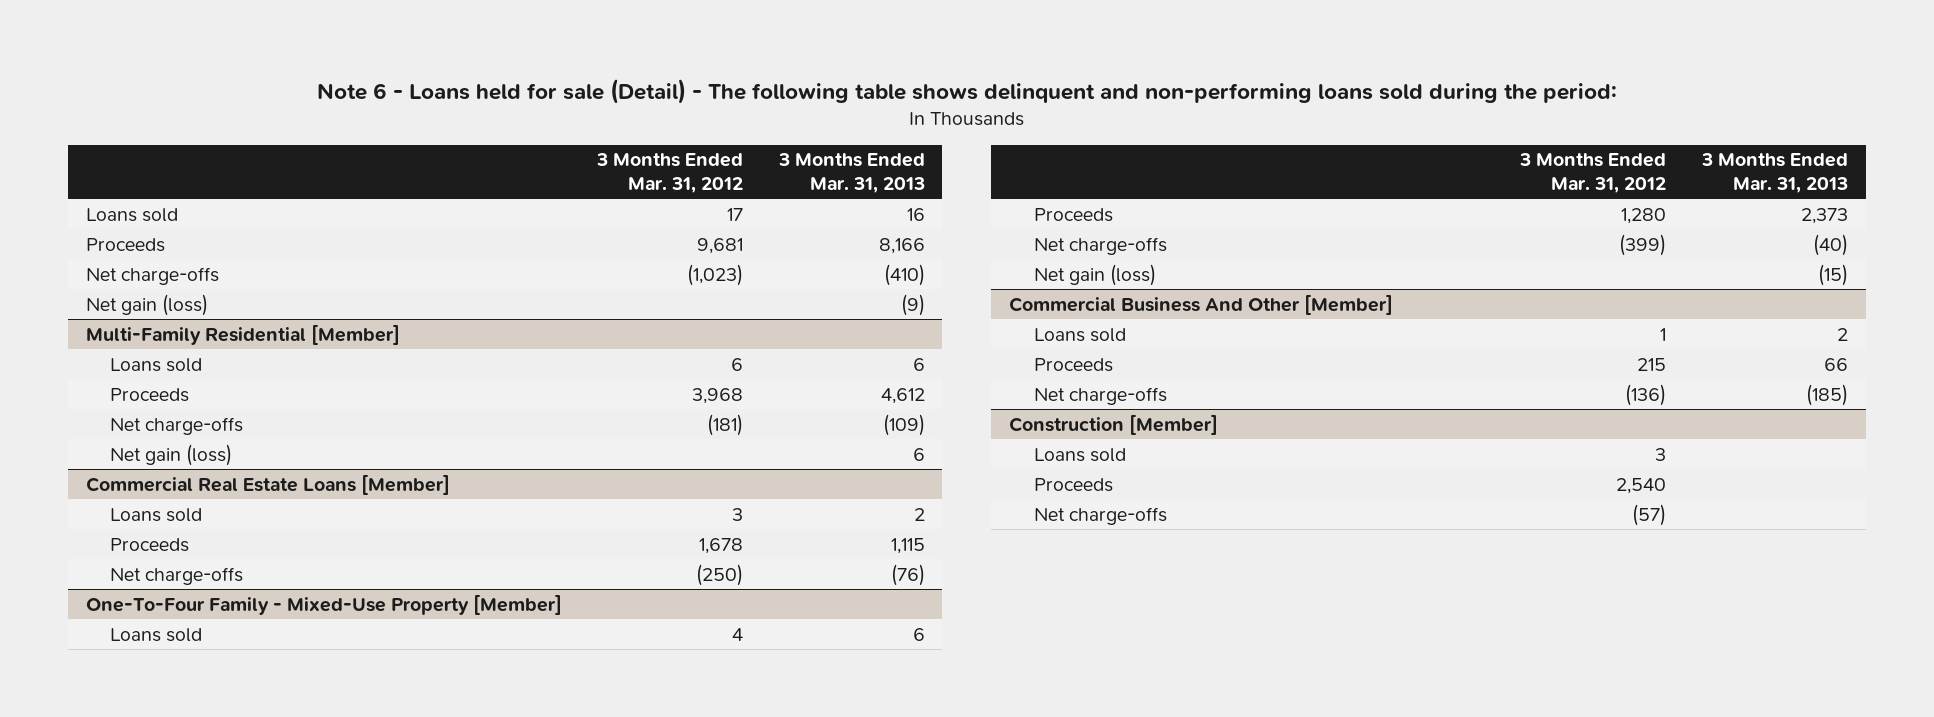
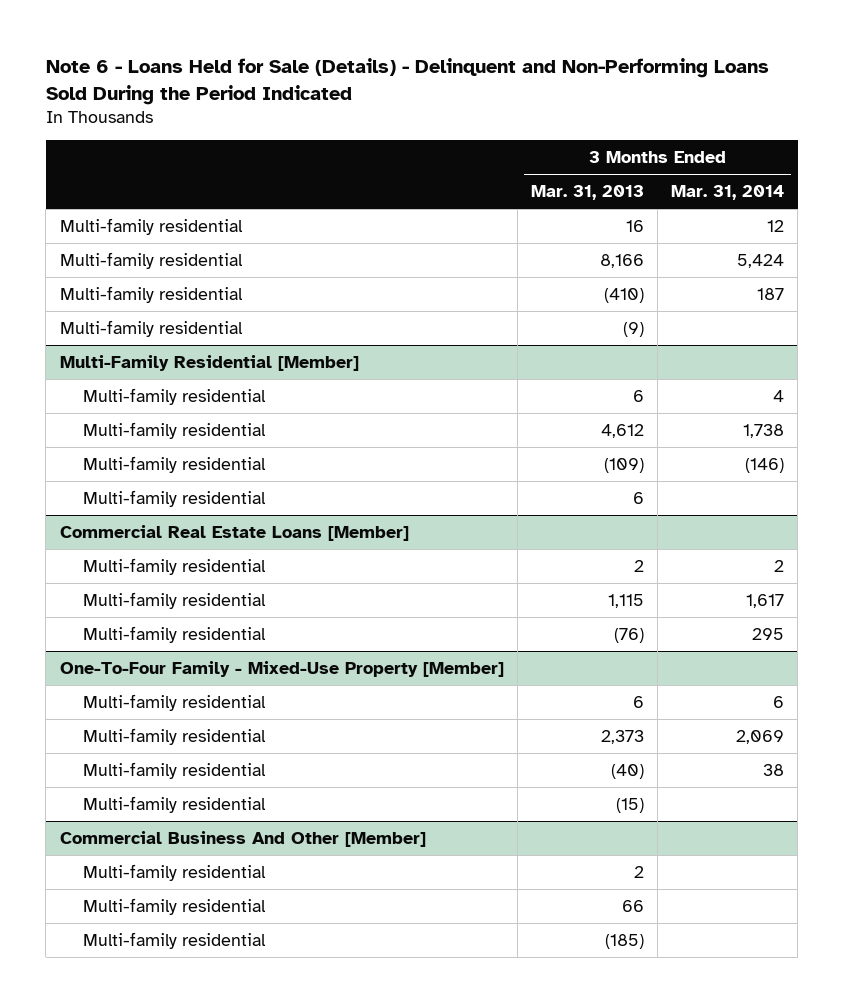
[316,78,1617,104] Note 6 - Loans held for sale (Detail) - The following table shows delinquent and non-performing loans sold during the period: -> [45,57,769,105] Note 6 - Loans Held for Sale (Details) - Delinquent and Non-Performing Loans Sold During the Period Indicated
[596,153,744,194] 3 Months Ended Mar. 31, 2012 -> none
none -> [671,185,785,201] Mar. 31, 2014
[85,207,178,222] Loans sold -> [59,217,243,235] Multi-family residential
[85,237,165,252] Proceeds -> [59,251,243,269] Multi-family residential
[85,266,219,285] Net charge-offs -> [59,285,243,303] Multi-family residential
[85,293,208,316] Net gain (loss) -> [59,319,243,337] Multi-family residential
[110,357,203,372] Loans sold -> [83,387,267,405] Multi-family residential
[110,387,190,402] Proceeds -> [83,421,267,439] Multi-family residential
[110,416,244,435] Net charge-offs -> [83,455,267,473] Multi-family residential
[110,443,233,466] Net gain (loss) -> [83,489,267,507] Multi-family residential
[110,507,203,522] Loans sold -> [83,557,267,575] Multi-family residential
[110,537,190,552] Proceeds -> [83,591,267,609] Multi-family residential
[110,566,244,585] Net charge-offs -> [83,625,267,643] Multi-family residential
[110,627,203,642] Loans sold -> [83,693,267,711] Multi-family residential
[1033,207,1113,222] Proceeds -> [83,727,267,745] Multi-family residential
[1033,236,1167,255] Net charge-offs -> [83,761,267,779] Multi-family residential
[1033,263,1156,286] Net gain (loss) -> [83,795,267,813] Multi-family residential
[1009,413,1219,435] Construction [Member] -> none
[1033,447,1126,462] Loans sold -> none
[1033,477,1113,492] Proceeds -> none
[1033,506,1167,525] Net charge-offs -> none
[1033,327,1126,342] Loans sold -> [83,863,267,881] Multi-family residential
[1033,357,1113,372] Proceeds -> [83,897,267,915] Multi-family residential
[1033,386,1167,405] Net charge-offs -> [83,931,267,949] Multi-family residential

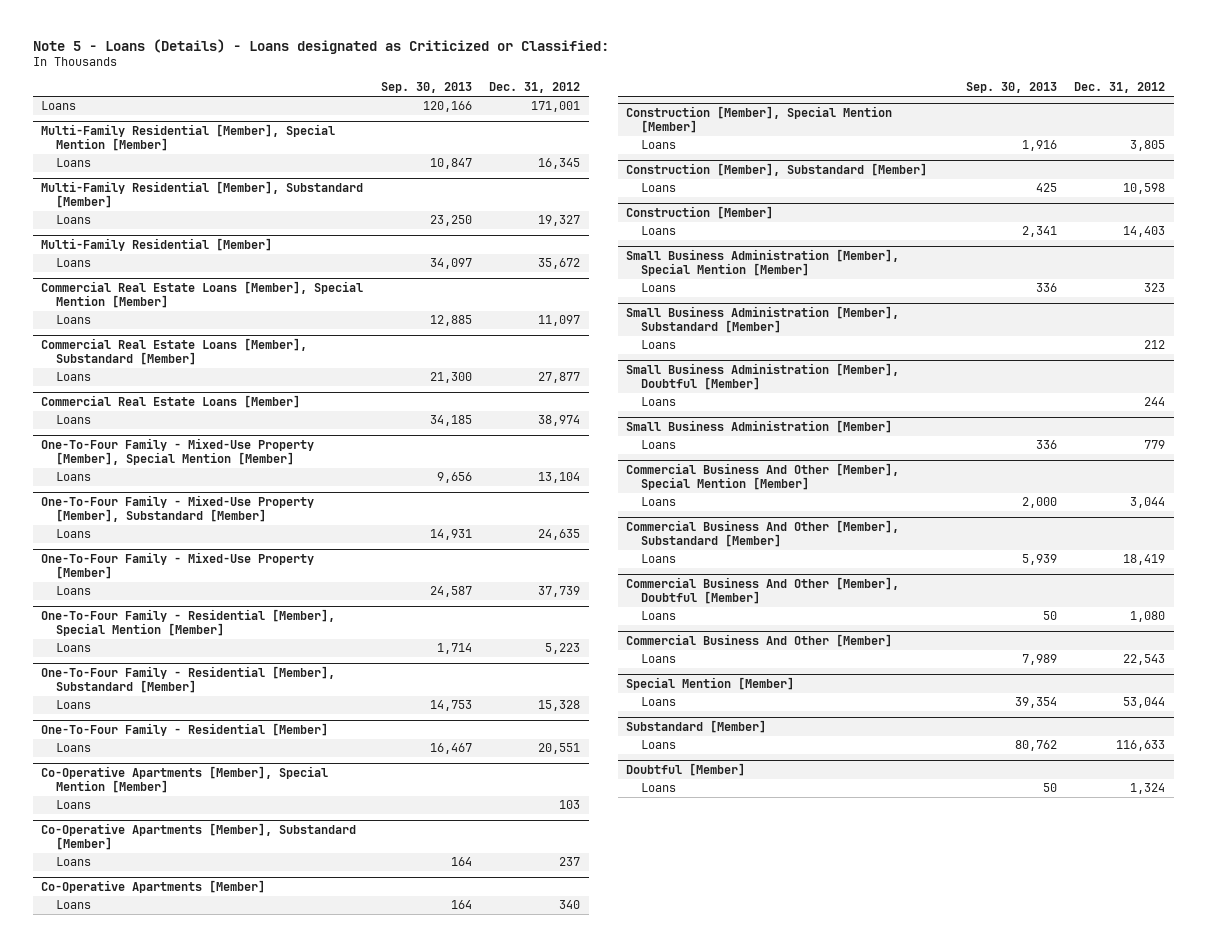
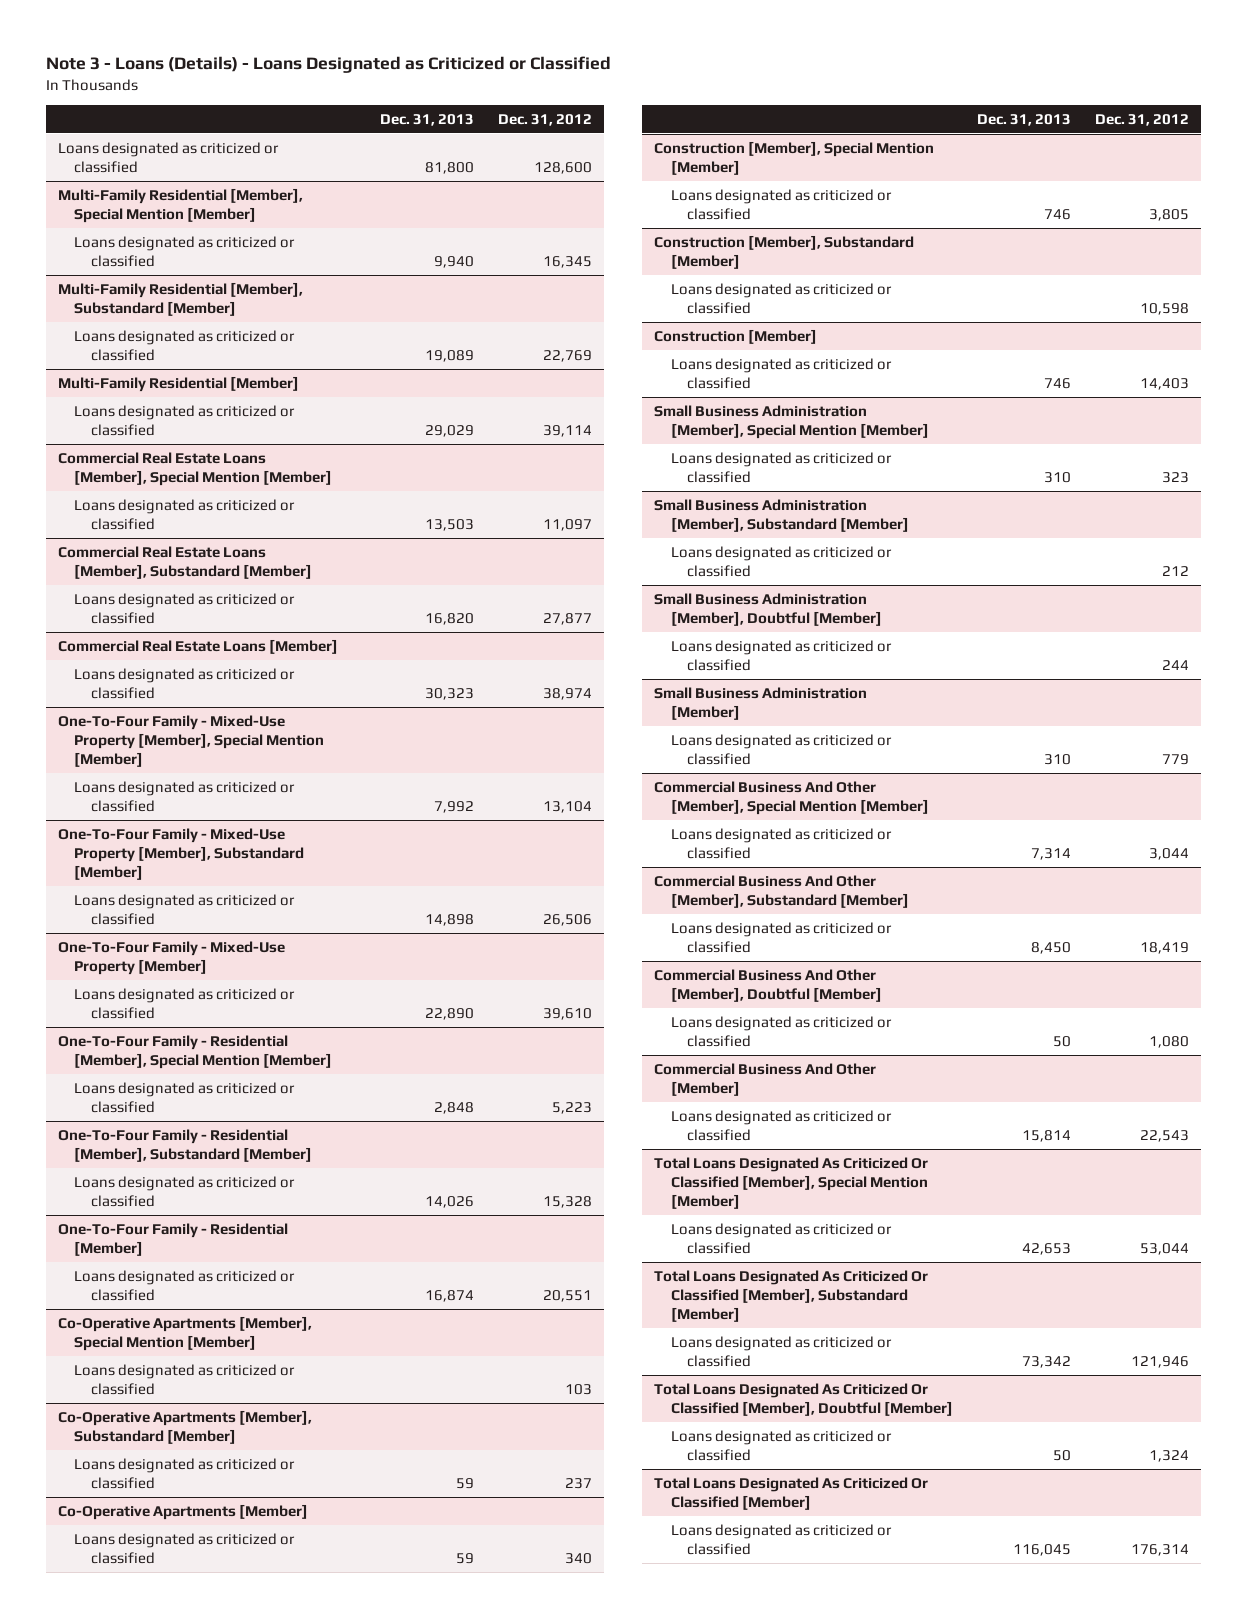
[32,38,609,54] Note 5 - Loans (Details) - Loans designated as Criticized or Classified: -> [45,56,611,74] Note 3 - Loans (Details) - Loans Designated as Criticized or Classified
[380,82,472,94] Sep. 30, 2013 -> none
none -> [380,113,475,126] Dec. 31, 2013
[41,101,77,111] Loans -> none
none -> [57,141,279,173] Loans designated as criticized or classified
[56,158,92,168] Loans -> [74,235,296,267] Loans designated as criticized or classified
[56,215,92,225] Loans -> none
none -> [74,329,296,361] Loans designated as criticized or classified
[56,258,92,268] Loans -> none
none -> [74,404,296,436] Loans designated as criticized or classified
[56,315,92,325] Loans -> [74,498,296,530] Loans designated as criticized or classified
[56,372,92,382] Loans -> [74,592,296,624] Loans designated as criticized or classified
[56,415,92,425] Loans -> [74,667,296,699] Loans designated as criticized or classified
[56,472,92,482] Loans -> [74,780,296,812] Loans designated as criticized or classified
[56,529,92,539] Loans -> none
none -> [74,893,296,925] Loans designated as criticized or classified
[56,586,92,596] Loans -> none
none -> [74,987,296,1019] Loans designated as criticized or classified
[56,643,92,653] Loans -> [74,1081,296,1113] Loans designated as criticized or classified
[56,700,92,710] Loans -> [74,1175,296,1207] Loans designated as criticized or classified
[56,743,92,753] Loans -> [74,1269,296,1301] Loans designated as criticized or classified
[56,800,92,810] Loans -> [74,1363,296,1395] Loans designated as criticized or classified
[56,857,92,867] Loans -> [74,1457,296,1489] Loans designated as criticized or classified
[56,900,92,910] Loans -> [74,1532,296,1564] Loans designated as criticized or classified
[640,140,676,150] Loans -> [670,188,892,220] Loans designated as criticized or classified
[640,183,676,193] Loans -> [670,282,892,314] Loans designated as criticized or classified
[640,226,676,236] Loans -> [670,357,892,389] Loans designated as criticized or classified
[640,283,676,293] Loans -> [670,451,892,483] Loans designated as criticized or classified
[640,340,676,350] Loans -> [670,545,892,577] Loans designated as criticized or classified
[640,397,676,407] Loans -> [670,639,892,671] Loans designated as criticized or classified
[640,440,676,450] Loans -> [670,733,892,765] Loans designated as criticized or classified
[640,497,676,507] Loans -> [670,827,892,859] Loans designated as criticized or classified
[640,554,676,564] Loans -> [670,921,892,953] Loans designated as criticized or classified
[640,611,676,621] Loans -> [670,1015,892,1047] Loans designated as criticized or classified
[626,677,795,691] Special Mention [Member] -> none
[626,720,767,734] Substandard [Member] -> none
[640,740,676,750] Loans -> none
[626,763,746,777] Doubtful [Member] -> none
[640,654,676,664] Loans -> [670,1109,892,1141] Loans designated as criticized or classified
none -> [654,1156,929,1209] Total Loans Designated As Criticized Or Classified [Member], Special Mention [Member]
[640,697,676,707] Loans -> [670,1222,892,1254] Loans designated as criticized or classified
none -> [654,1269,929,1322] Total Loans Designated As Criticized Or Classified [Member], Substandard [Member]
none -> [670,1335,892,1367] Loans designated as criticized or classified
none -> [654,1382,953,1416] Total Loans Designated As Criticized Or Classified [Member], Doubtful [Member]
[640,783,676,793] Loans -> [670,1429,892,1461] Loans designated as criticized or classified
none -> [654,1476,929,1510] Total Loans Designated As Criticized Or Classified [Member]
none -> [670,1523,892,1555] Loans designated as criticized or classified

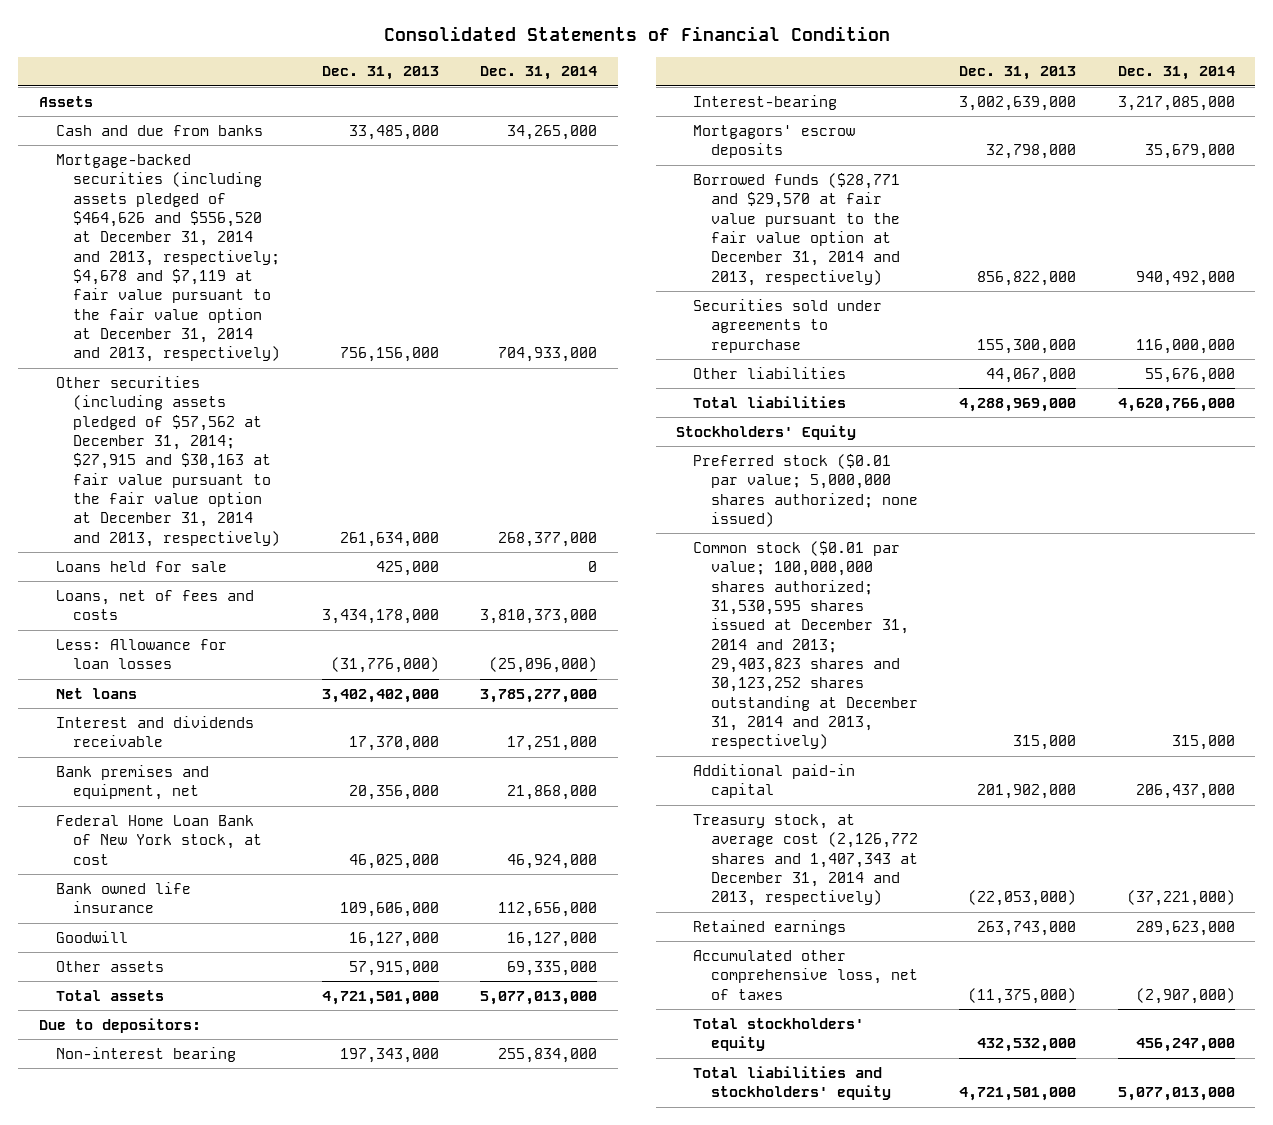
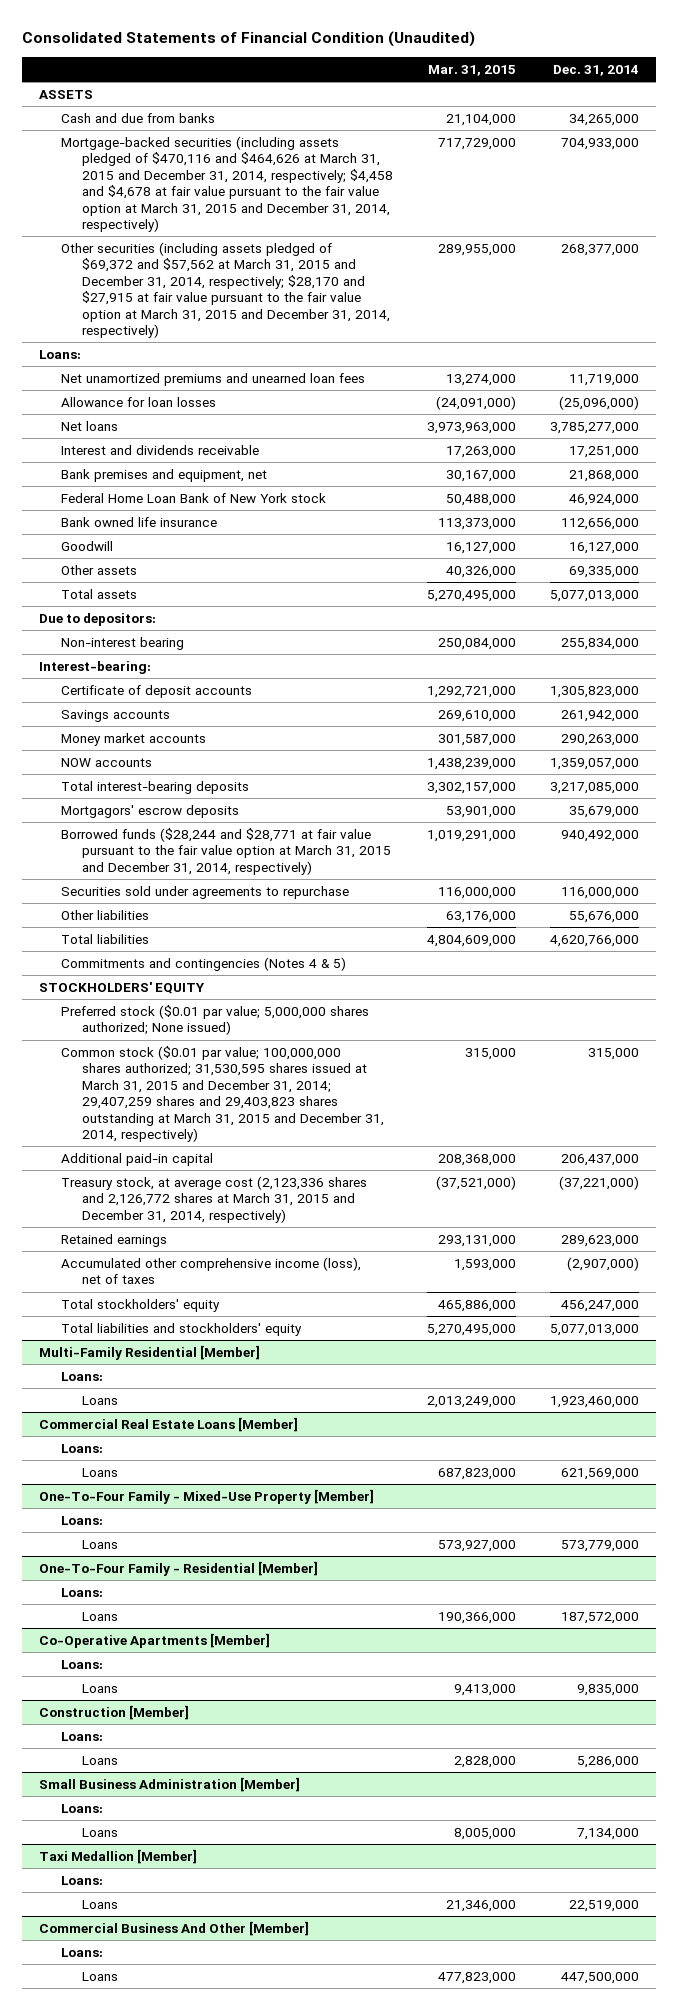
[383,26,890,42] Consolidated Statements of Financial Condition -> [22,31,476,48] Consolidated Statements of Financial Condition (Unaudited)
[321,66,439,81] Dec. 31, 2013 -> none
none -> [428,65,517,77] Mar. 31, 2015
[38,95,93,107] Assets -> [39,90,94,100] ASSETS
[55,560,227,572] Loans held for sale -> none
[55,589,254,621] Loans, net of fees and costs -> none
[55,153,281,363] Mortgage-backed securities (including assets pledged of $464,626 and $556,520 at December 31, 2014 and 2013, respectively; $4,678 and $7,119 at fair value pursuant to the fair value option at December 31, 2014 and 2013, respectively) -> [60,136,394,232] Mortgage-backed securities (including assets pledged of $470,116 and $464,626 at March 31, 2015 and December 31, 2014, respectively; $4,458 and $4,678 at fair value pursuant to the fair value option at March 31, 2015 and December 31, 2014, respectively)
[55,375,281,547] Other securities (including assets pledged of $57,562 at December 31, 2014; $27,915 and $30,163 at fair value pursuant to the fair value option at December 31, 2014 and 2013, respectively) -> [60,242,391,338] Other securities (including assets pledged of $69,372 and $57,562 at March 31, 2015 and December 31, 2014, respectively; $28,170 and $27,915 at fair value pursuant to the fair value option at March 31, 2015 and December 31, 2014, respectively)
none -> [39,350,82,360] Loans:
none -> [60,373,365,387] Net unamortized premiums and unearned loan fees
[55,638,227,670] Less: Allowance for loan losses -> [60,397,216,408] Allowance for loan losses
[55,814,263,865] Federal Home Loan Bank of New York stock, at cost -> [60,493,326,504] Federal Home Loan Bank of New York stock
none -> [39,661,152,675] Interest-bearing:
none -> [60,685,252,699] Certificate of deposit accounts
none -> [60,710,170,723] Savings accounts
none -> [60,733,206,747] Money market accounts
none -> [60,758,152,768] NOW accounts
[693,94,838,110] Interest-bearing -> [60,781,249,795] Total interest-bearing deposits
[693,172,901,286] Borrowed funds ($28,771 and $29,570 at fair value pursuant to the fair value option at December 31, 2014 and 2013, respectively) -> [60,828,392,875] Borrowed funds ($28,244 and $28,771 at fair value pursuant to the fair value option at March 31, 2015 and December 31, 2014, respectively)
none -> [60,957,346,972] Commitments and contingencies (Notes 4 & 5)
[676,424,857,440] Stockholders' Equity -> [39,982,206,995] STOCKHOLDERS' EQUITY
[693,453,918,528] Preferred stock ($0.01 par value; 5,000,000 shares authorized; none issued) -> [60,1005,369,1036] Preferred stock ($0.01 par value; 5,000,000 shares authorized; None issued)
[693,540,918,750] Common stock ($0.01 par value; 100,000,000 shares authorized; 31,530,595 shares issued at December 31, 2014 and 2013; 29,403,823 shares and 30,123,252 shares outstanding at December 31, 2014 and 2013, respectively) -> [60,1046,385,1142] Common stock ($0.01 par value; 100,000,000 shares authorized; 31,530,595 shares issued at March 31, 2015 and December 31, 2014; 29,407,259 shares and 29,403,823 shares outstanding at March 31, 2015 and December 31, 2014, respectively)
[693,813,918,907] Treasury stock, at average cost (2,126,772 shares and 1,407,343 at December 31, 2014 and 2013, respectively) -> [60,1176,367,1223] Treasury stock, at average cost (2,123,336 shares and 2,126,772 shares at March 31, 2015 and December 31, 2014, respectively)
[693,949,918,1000] Accumulated other comprehensive loss, net of taxes -> [60,1257,361,1285] Accumulated other comprehensive income (loss), net of taxes
none -> [39,1345,261,1361] Multi-Family Residential [Member]
none -> [60,1372,103,1382] Loans:
none -> [82,1396,119,1406] Loans
none -> [39,1417,299,1433] Commercial Real Estate Loans [Member]
none -> [60,1444,103,1454] Loans:
none -> [82,1468,119,1478] Loans
none -> [39,1489,375,1505] One-To-Four Family - Mixed-Use Property [Member]
none -> [60,1516,103,1526] Loans:
none -> [82,1540,119,1550] Loans
none -> [39,1561,319,1577] One-To-Four Family - Residential [Member]
none -> [60,1588,103,1598] Loans:
none -> [82,1612,119,1622] Loans
none -> [39,1633,271,1649] Co-Operative Apartments [Member]
none -> [60,1660,103,1670] Loans:
none -> [82,1684,119,1694] Loans
none -> [39,1705,190,1721] Construction [Member]
none -> [60,1732,103,1742] Loans:
none -> [82,1756,119,1766] Loans
none -> [39,1777,301,1793] Small Business Administration [Member]
none -> [60,1804,103,1814] Loans:
none -> [82,1828,119,1838] Loans
none -> [39,1849,198,1865] Taxi Medallion [Member]
none -> [60,1876,103,1886] Loans:
none -> [82,1900,119,1910] Loans
none -> [39,1921,310,1937] Commercial Business And Other [Member]
none -> [60,1948,103,1958] Loans:
none -> [82,1972,119,1982] Loans

